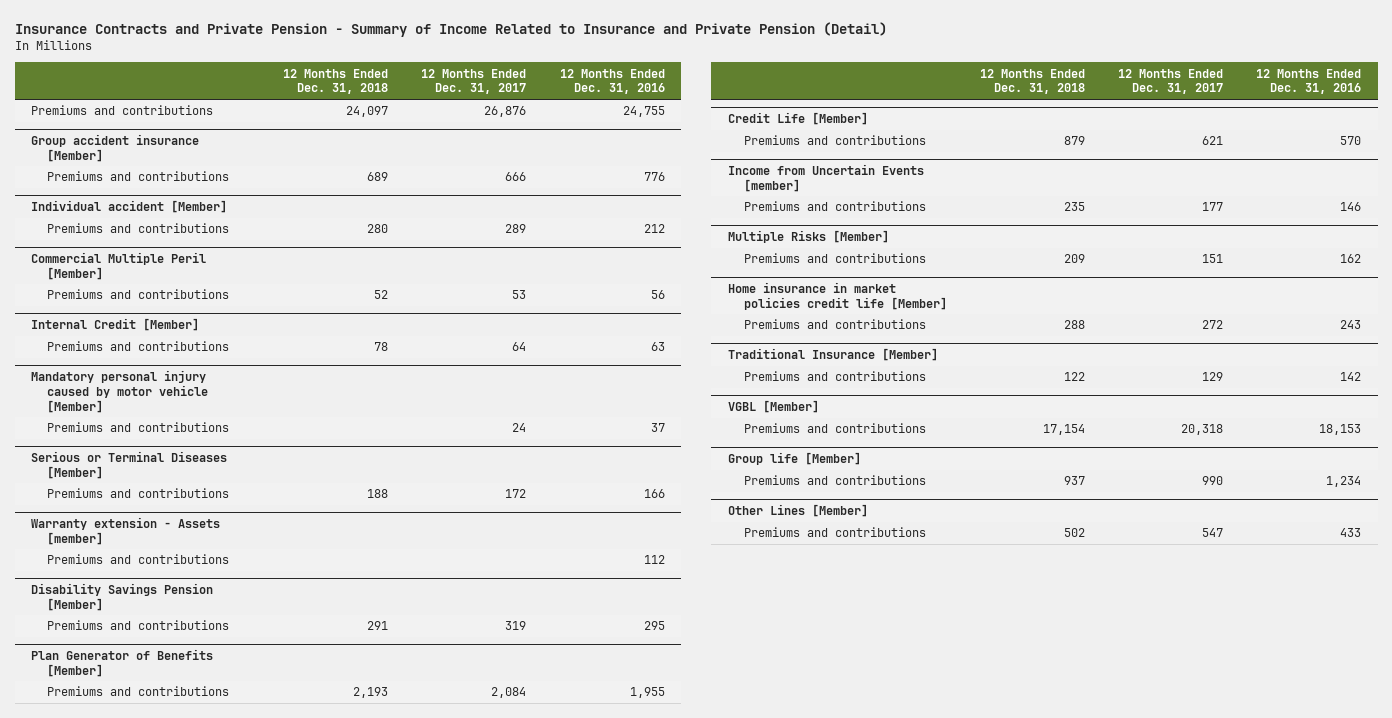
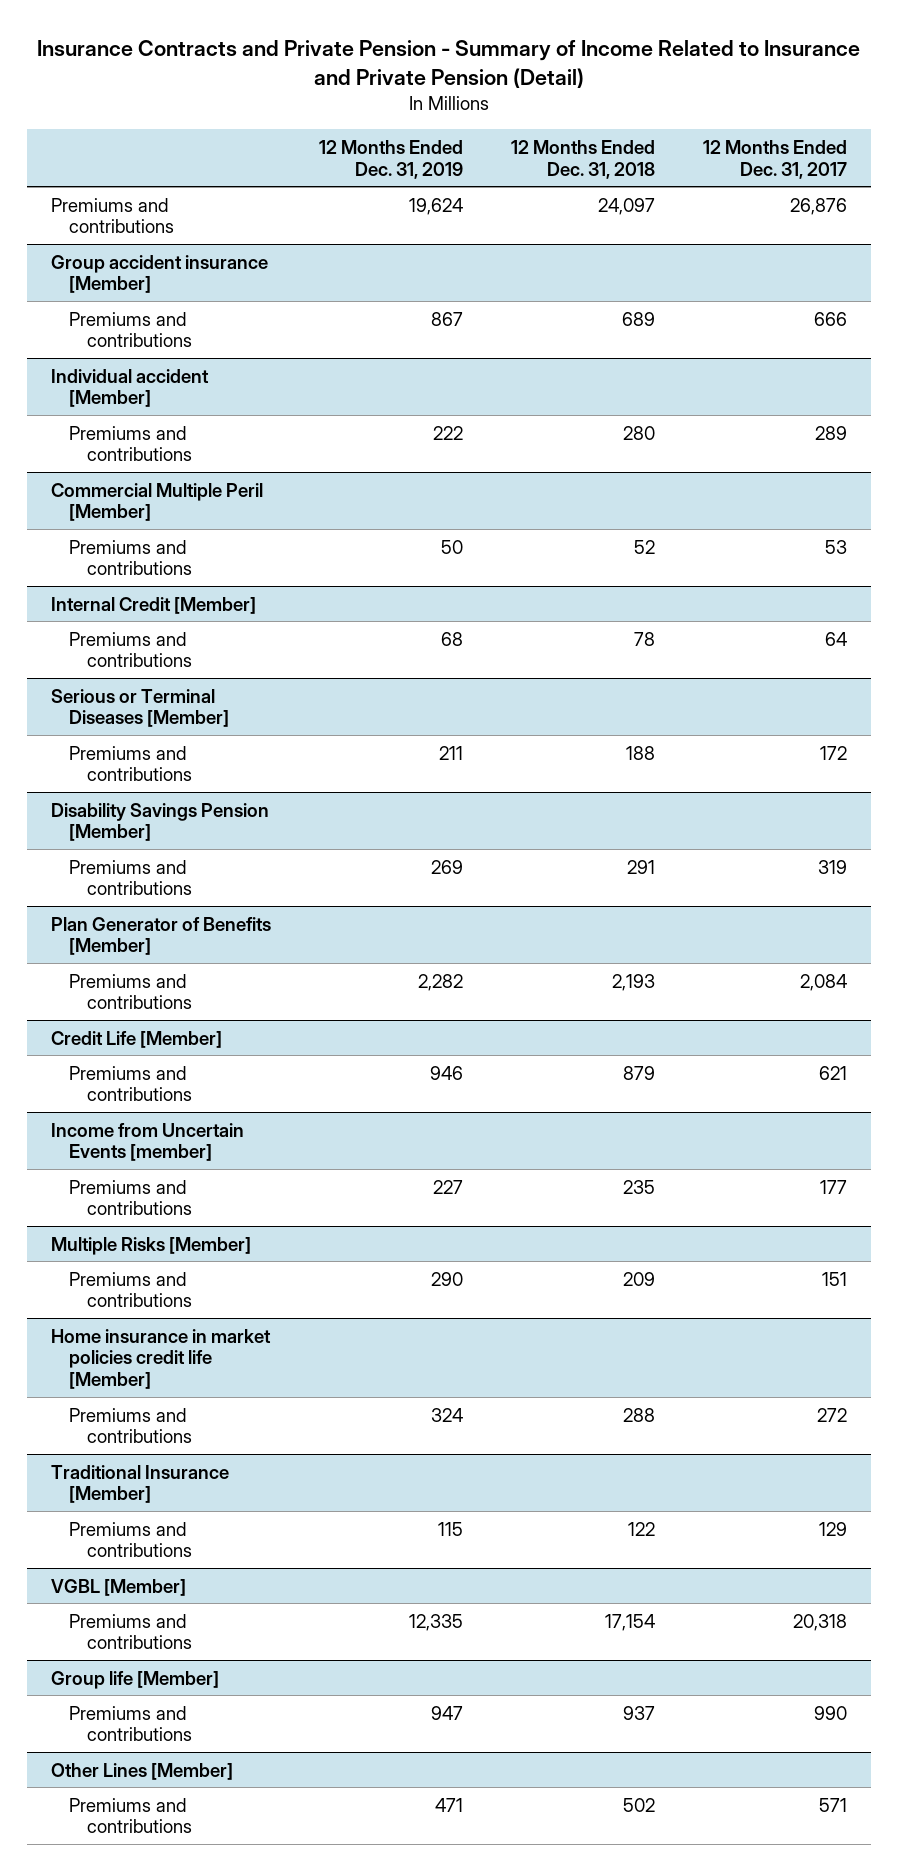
[559,68,665,95] 12 Months Ended Dec. 31, 2016 -> none
none -> [319,139,464,179] 12 Months Ended Dec. 31, 2019
[31,369,209,413] Mandatory personal injury caused by motor vehicle [Member] -> none
[47,422,230,433] Premiums and contributions -> none
[31,516,221,545] Warranty extension - Assets [member] -> none
[47,554,230,565] Premiums and contributions -> none
[1201,528,1223,538] 547 -> [819,1797,848,1812] 571

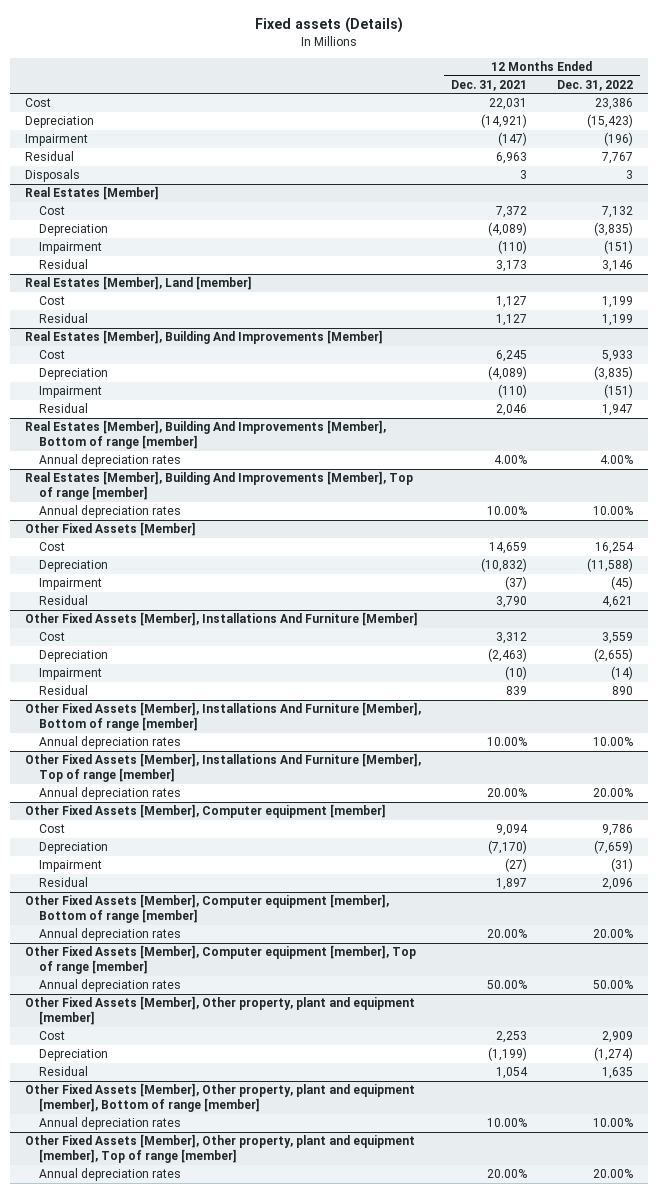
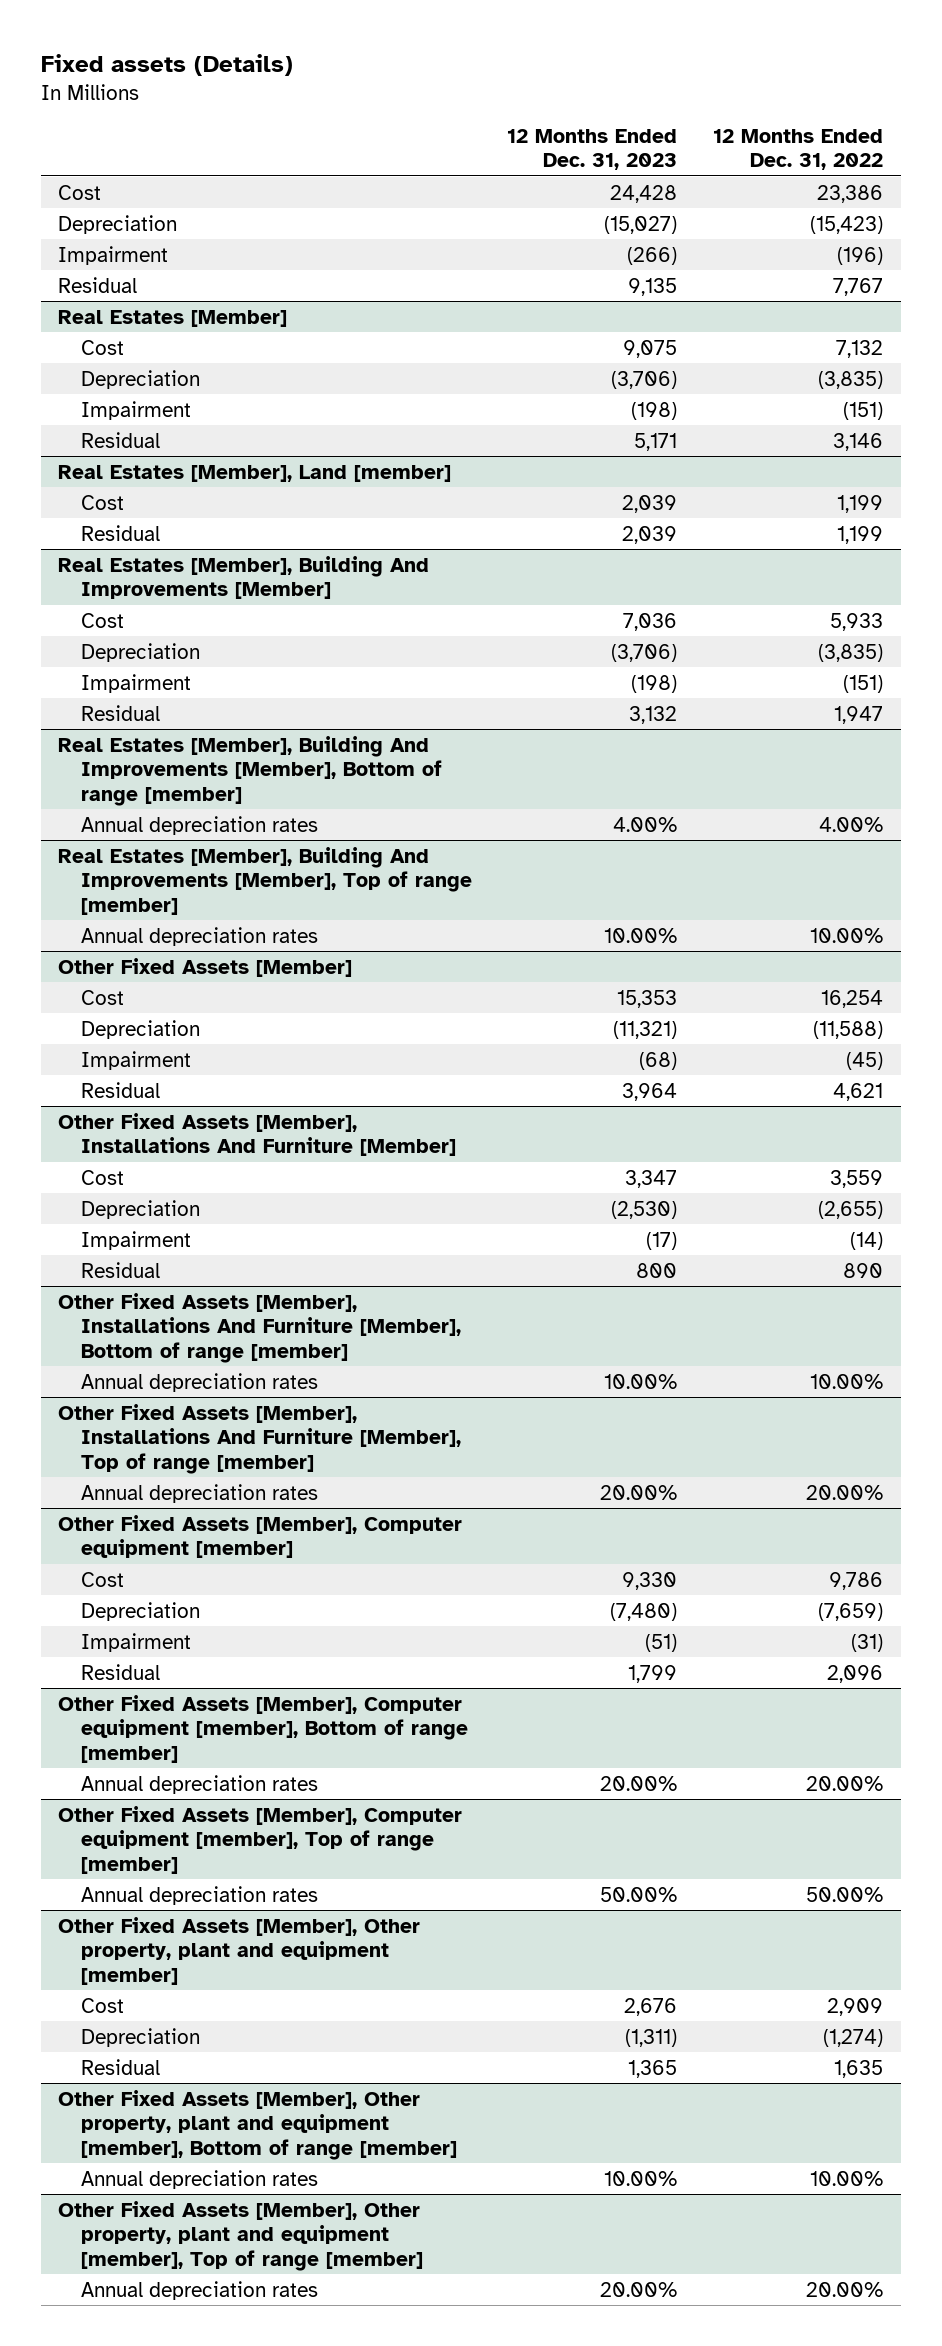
[451,79,528,91] Dec. 31, 2021 -> none
none -> [507,128,678,171] 12 Months Ended Dec. 31, 2023
[25,169,81,183] Disposals -> none

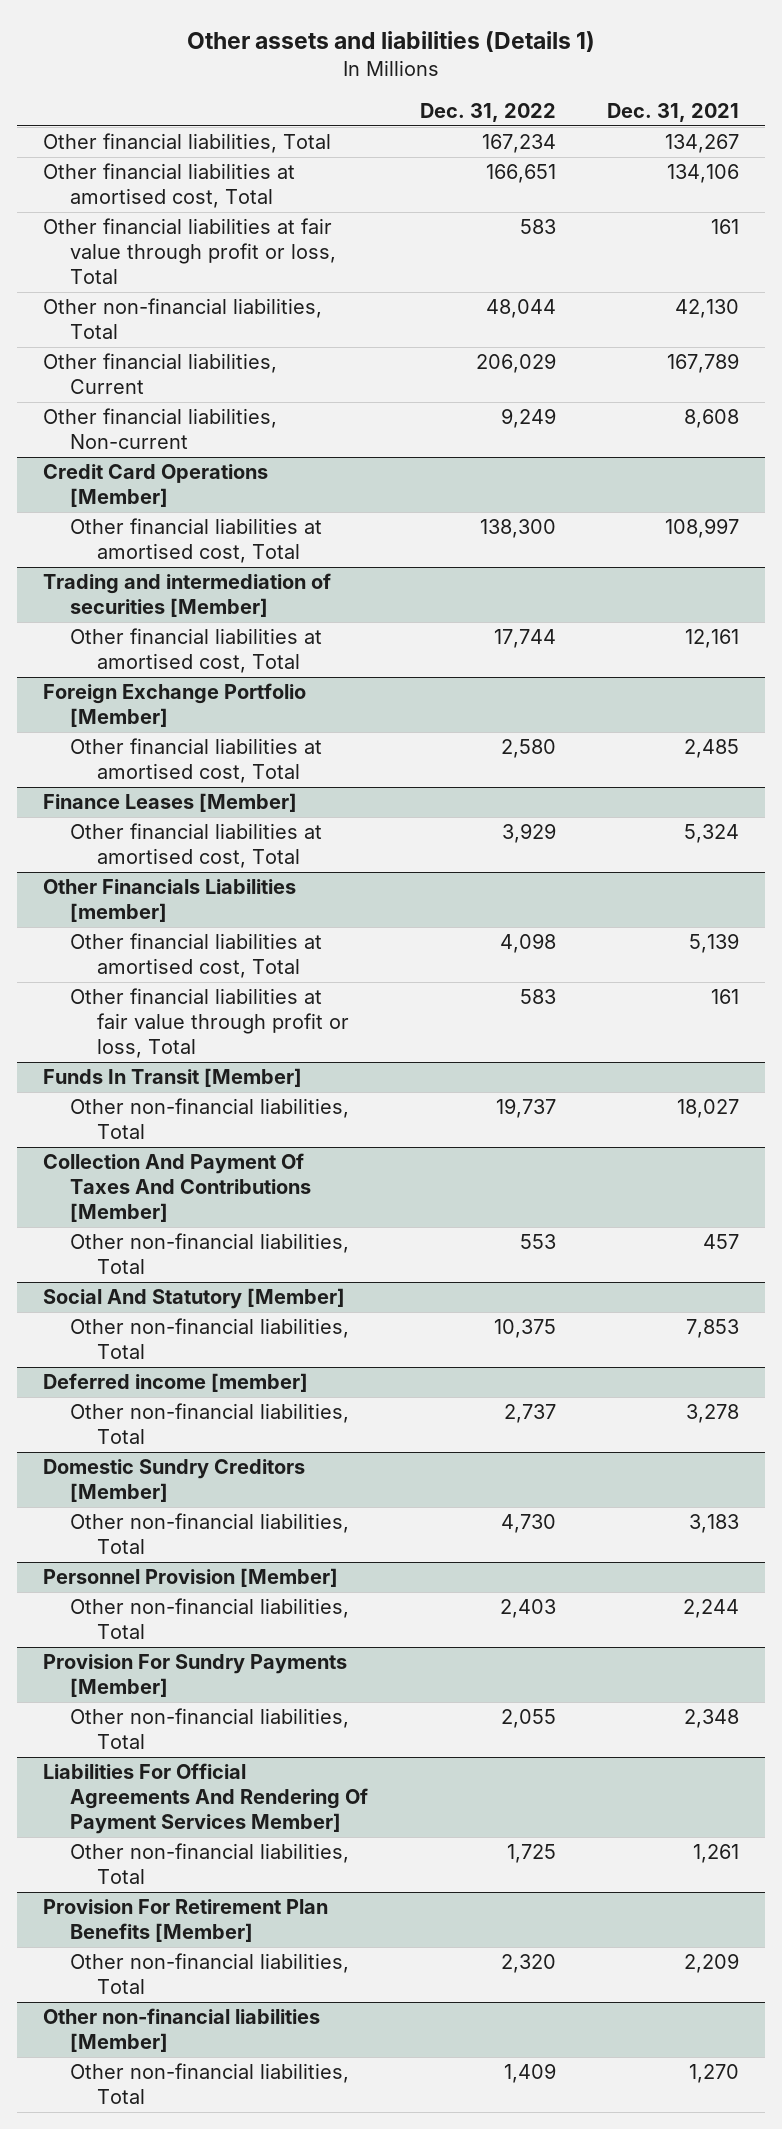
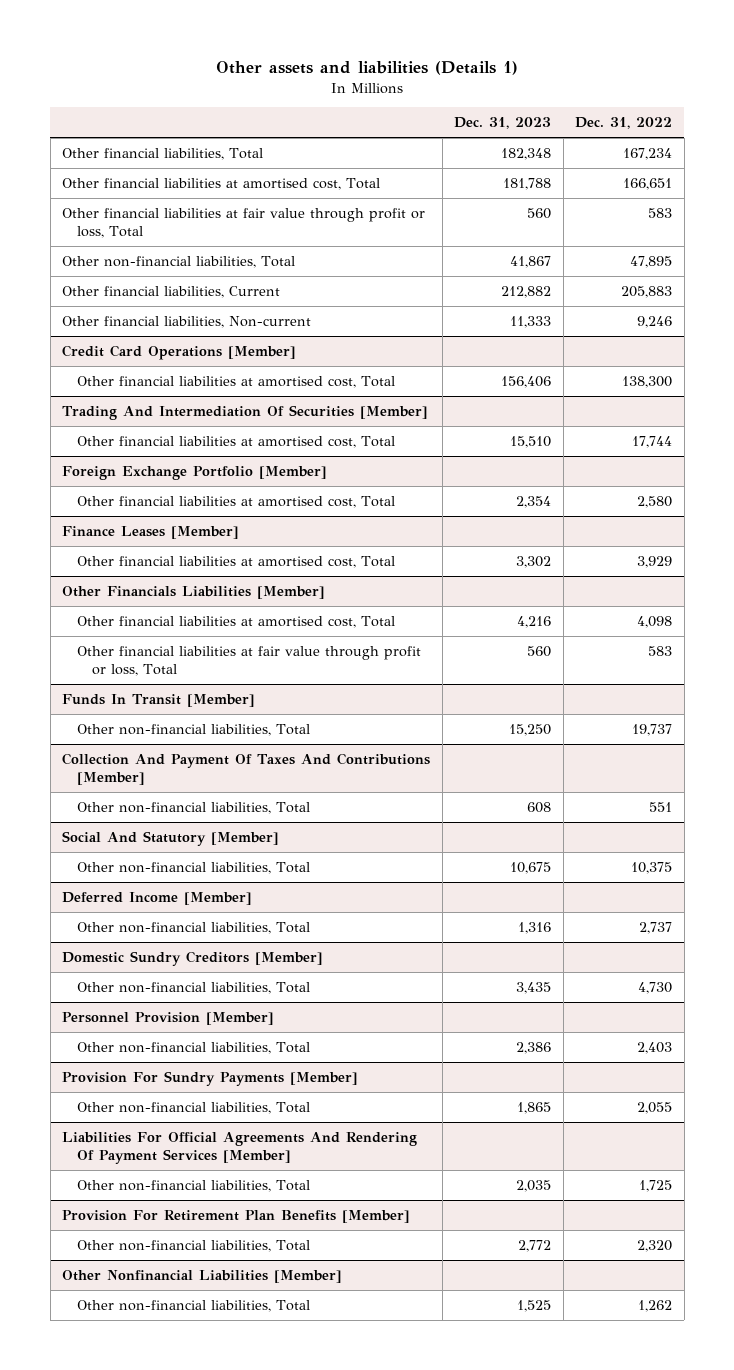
[607,103,740,123] Dec. 31, 2021 -> none
none -> [454,117,552,130] Dec. 31, 2023
[485,299,556,319] 48,044 -> [630,255,673,268] 47,895
[475,353,556,374] 206,029 -> [621,285,673,298] 205,883
[500,408,556,429] 9,249 -> [637,315,673,328] 9,246
[43,573,332,618] Trading and intermediation of securities [Member] -> [62,404,429,420] Trading And Intermediation Of Securities [Member]
[43,879,297,923] Other Financials Liabilities [member] -> [62,585,326,599] Other Financials Liabilities [Member]
[519,1234,556,1250] 553 -> [649,801,673,812] 551
[43,1373,309,1393] Deferred income [member] -> [62,891,253,905] Deferred Income [Member]
[43,1763,369,1835] Liabilities For Official Agreements And Rendering Of Payment Services Member] -> [62,1131,418,1165] Liabilities For Official Agreements And Rendering Of Payment Services [Member]
[43,2008,321,2053] Other non-financial liabilities [Member] -> [62,1269,343,1283] Other Nonfinancial Liabilities [Member]
[503,2063,556,2084] 1,409 -> [638,1299,673,1312] 1,262

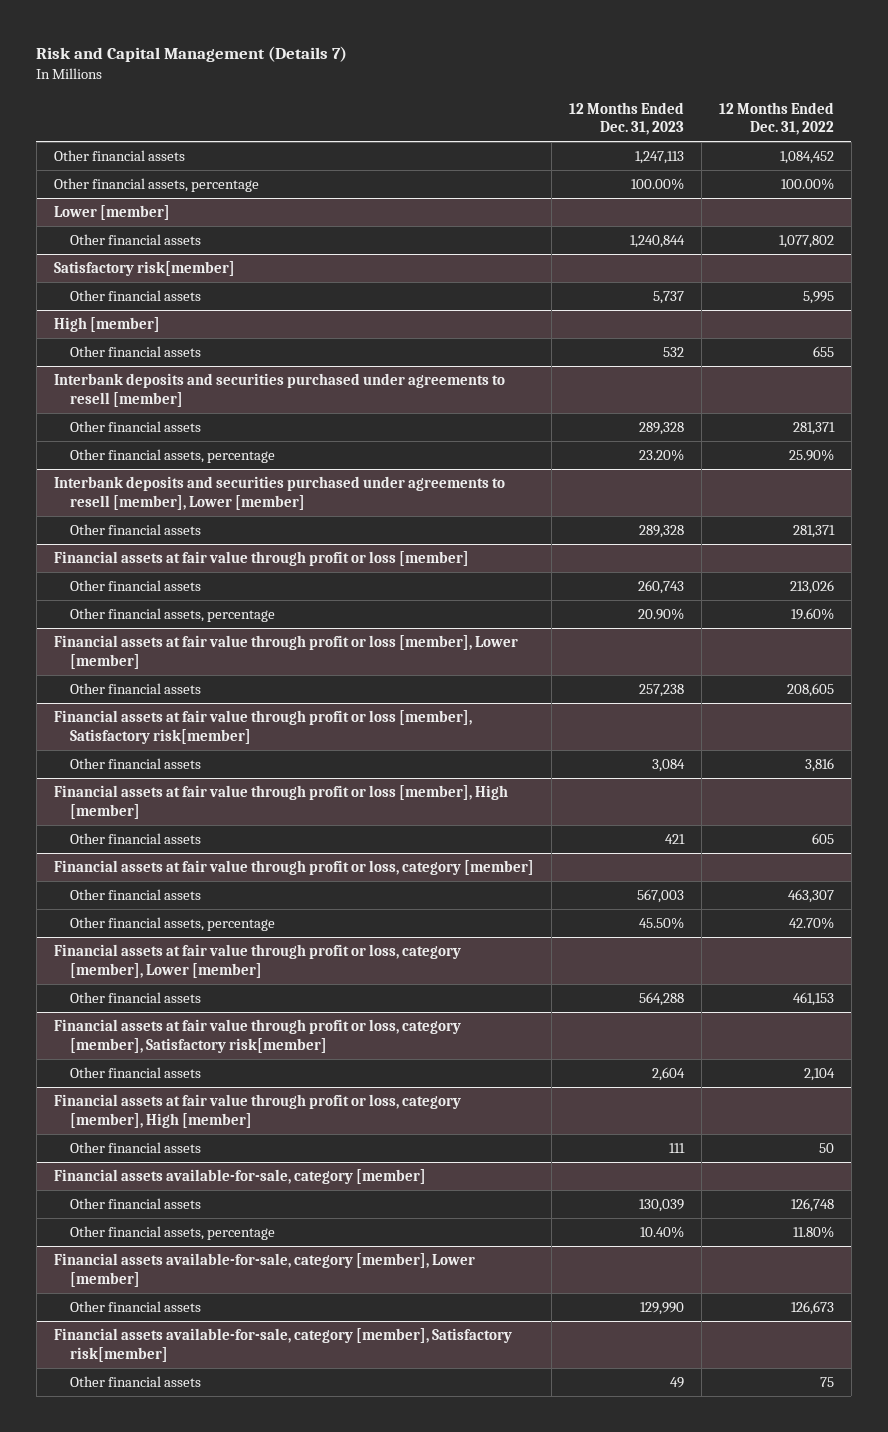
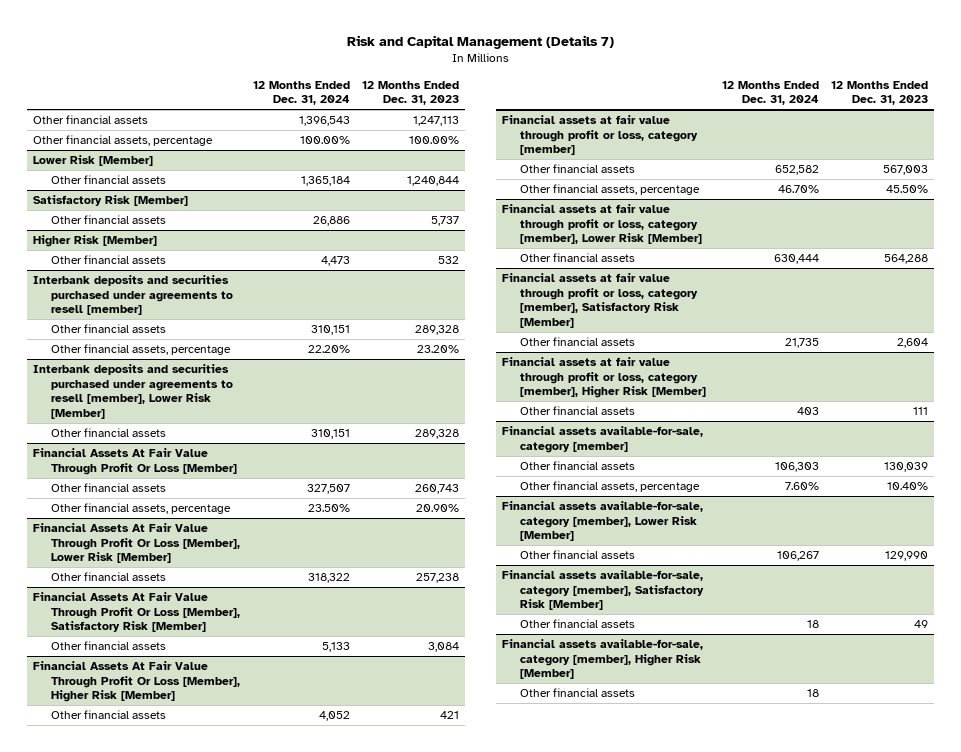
[718,101,834,136] 12 Months Ended Dec. 31, 2022 -> none
none -> [252,80,350,106] 12 Months Ended Dec. 31, 2024
[53,205,170,221] Lower [member] -> [32,155,153,167] Lower Risk [Member]
[53,261,235,277] Satisfactory risk[member] -> [32,195,188,207] Satisfactory Risk [Member]
[53,317,160,333] High [member] -> [32,235,157,248] Higher Risk [Member]
[53,476,505,511] Interbank deposits and securities purchased under agreements to resell [member], Lower [member] -> [32,364,234,419] Interbank deposits and securities purchased under agreements to resell [member], Lower Risk [Member]
[53,551,469,567] Financial assets at fair value through profit or loss [member] -> [32,448,238,475] Financial Assets At Fair Value Through Profit Or Loss [Member]
[53,635,518,670] Financial assets at fair value through profit or loss [member], Lower [member] -> [32,523,241,564] Financial Assets At Fair Value Through Profit Or Loss [Member], Lower Risk [Member]
[53,710,472,745] Financial assets at fair value through profit or loss [member], Satisfactory risk[member] -> [32,592,241,633] Financial Assets At Fair Value Through Profit Or Loss [Member], Satisfactory Risk [Member]
[53,785,508,820] Financial assets at fair value through profit or loss [member], High [member] -> [32,661,241,703] Financial Assets At Fair Value Through Profit Or Loss [Member], Higher Risk [Member]
[53,944,461,979] Financial assets at fair value through profit or loss, category [member], Lower [member] -> [502,204,703,245] Financial assets at fair value through profit or loss, category [member], Lower Risk [Member]
[53,1019,461,1054] Financial assets at fair value through profit or loss, category [member], Satisfactory risk[member] -> [502,273,699,328] Financial assets at fair value through profit or loss, category [member], Satisfactory Risk [Member]
[53,1094,461,1129] Financial assets at fair value through profit or loss, category [member], High [member] -> [502,357,707,399] Financial assets at fair value through profit or loss, category [member], Higher Risk [Member]
[53,1253,475,1288] Financial assets available-for-sale, category [member], Lower [member] -> [502,501,704,542] Financial assets available-for-sale, category [member], Lower Risk [Member]
[53,1328,512,1363] Financial assets available-for-sale, category [member], Satisfactory risk[member] -> [502,570,705,611] Financial assets available-for-sale, category [member], Satisfactory Risk [Member]
none -> [502,639,704,680] Financial assets available-for-sale, category [member], Higher Risk [Member]
none -> [520,688,636,698] Other financial assets

